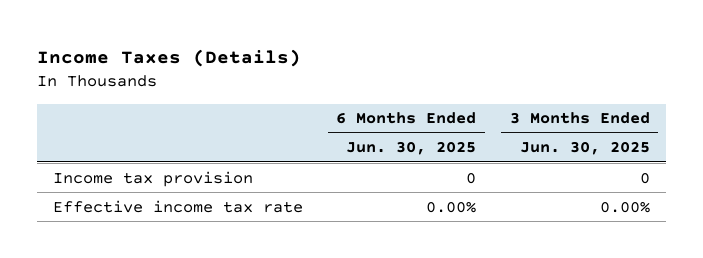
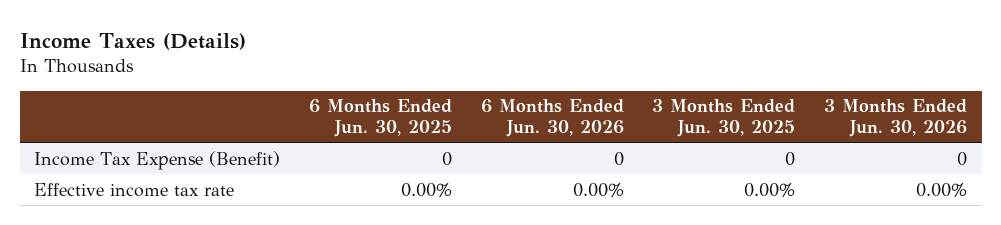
none -> [480,99,624,138] 6 Months Ended Jun. 30, 2026
none -> [824,99,968,138] 3 Months Ended Jun. 30, 2026
[53,170,254,187] Income tax provision -> [34,150,281,170] Income Tax Expense (Benefit)

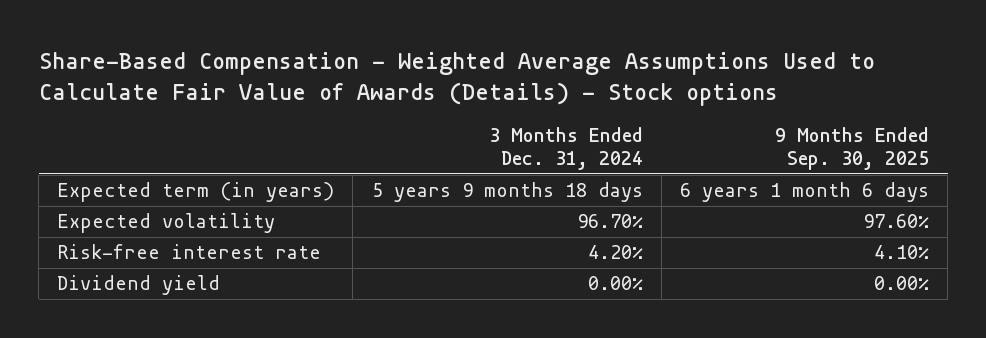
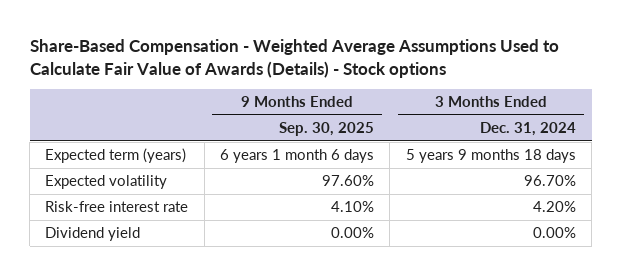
[57,182,335,203] Expected term (in years) -> [45,148,187,164] Expected term (years)

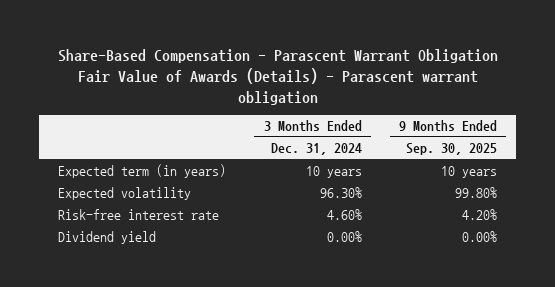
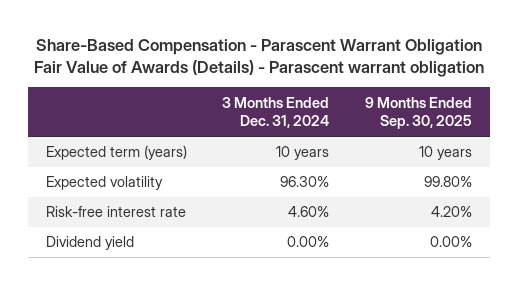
[58,164,227,179] Expected term (in years) -> [45,145,187,161] Expected term (years)

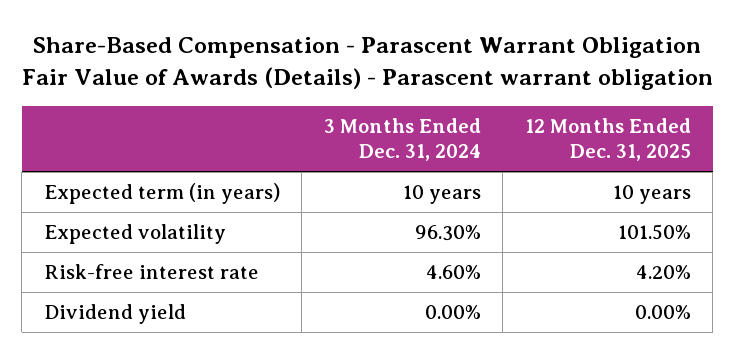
[364,96,472,130] 9 Months Ended Sep. 30, 2025 -> none
none -> [524,117,691,162] 12 Months Ended Dec. 31, 2025
[45,145,187,161] Expected term (years) -> [43,183,280,205] Expected term (in years)

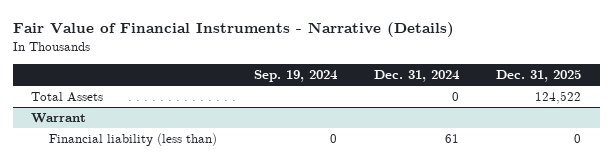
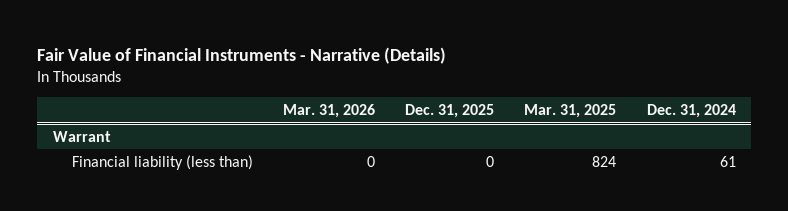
[254,70,339,83] Sep. 19, 2024 -> none
none -> [282,104,375,119] Mar. 31, 2026
none -> [524,104,617,119] Mar. 31, 2025
[31,91,104,102] Total Assets -> none

